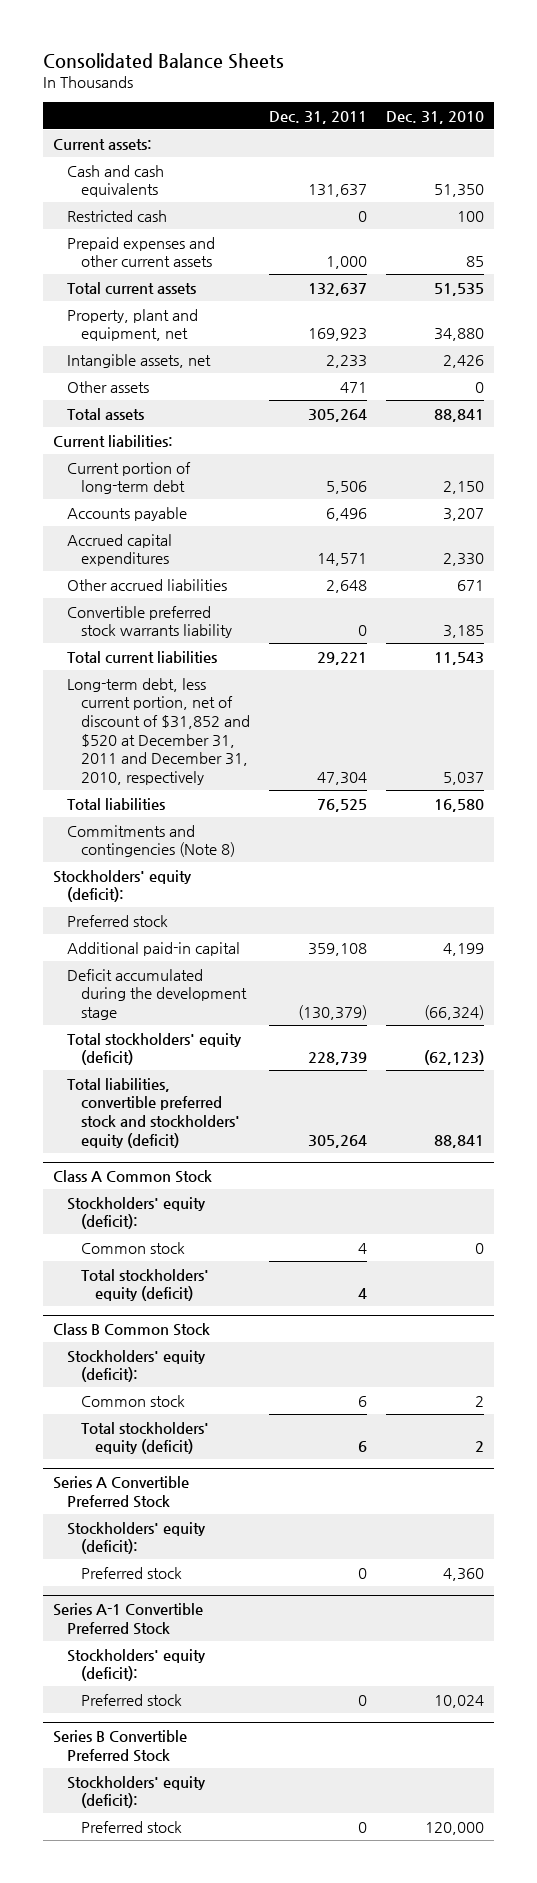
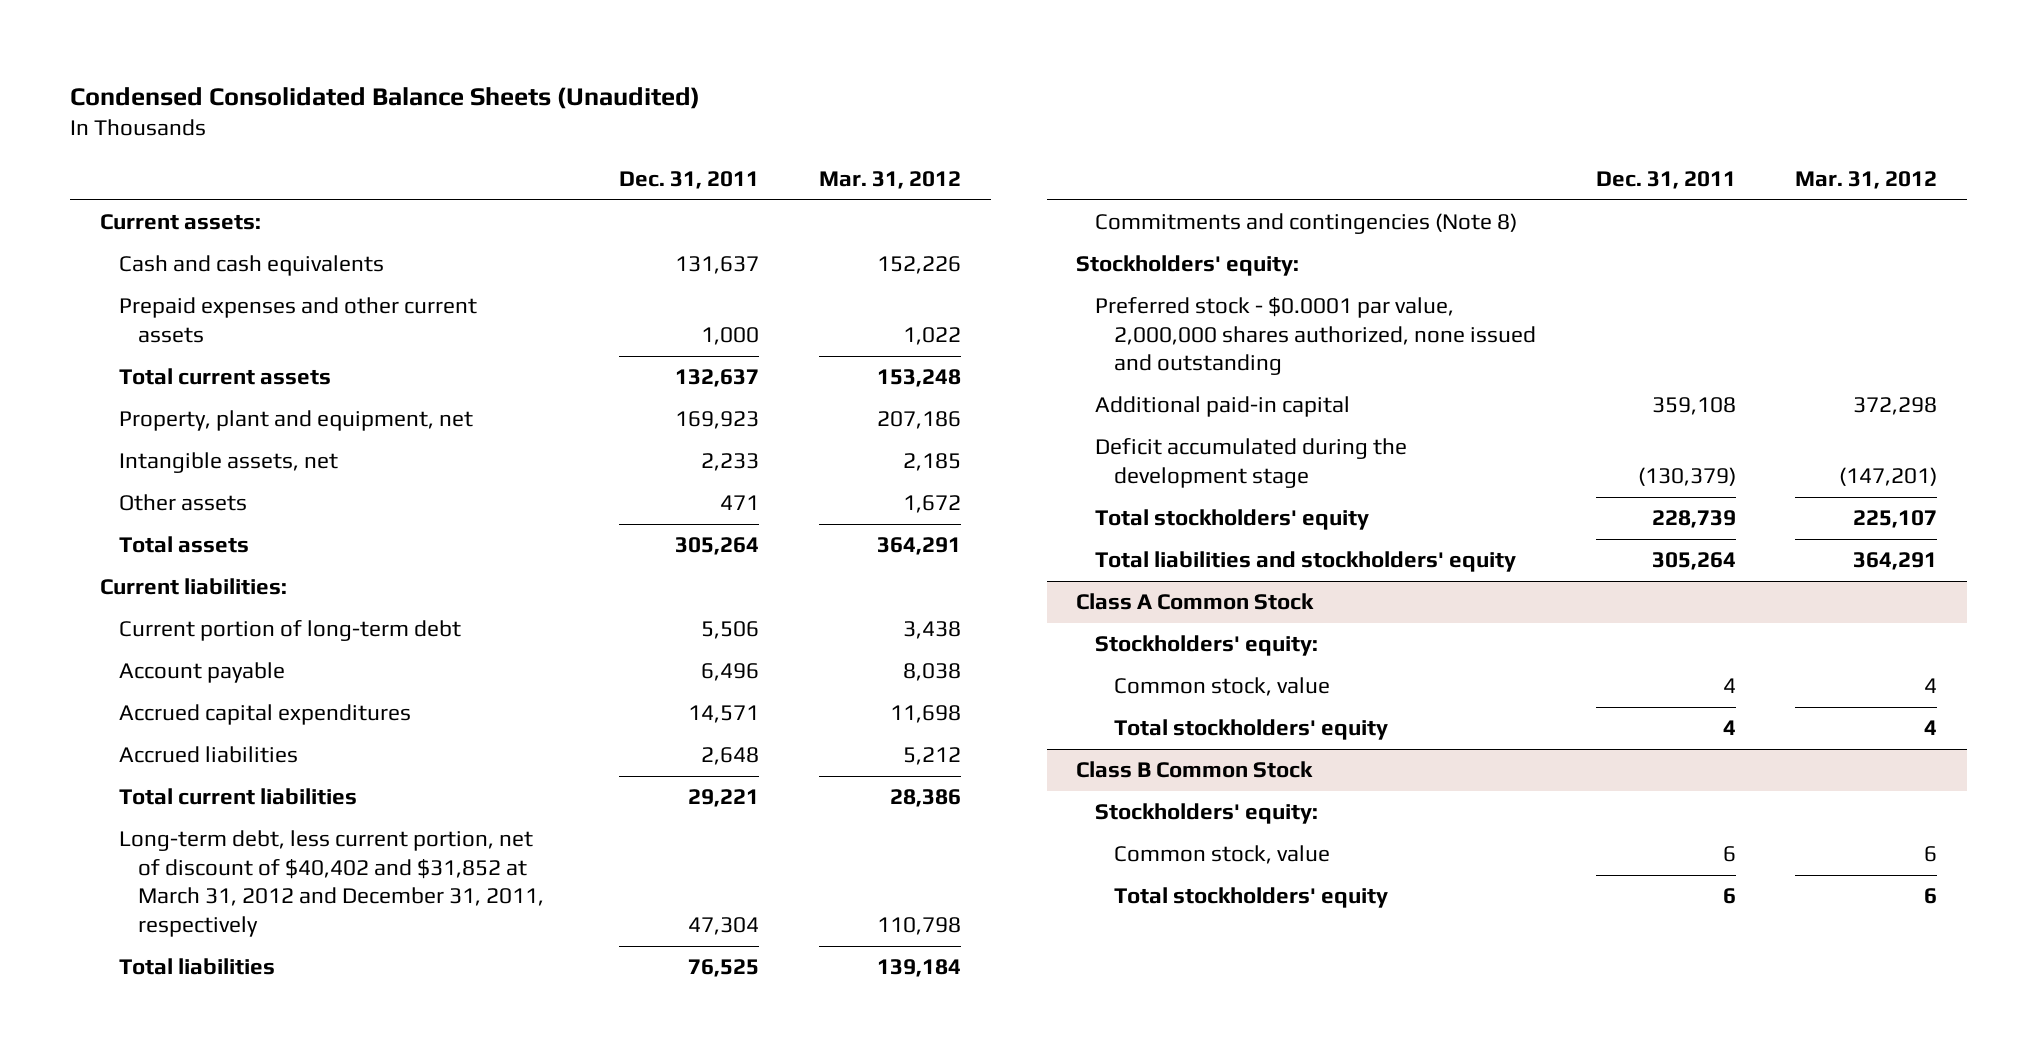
[43,52,285,69] Consolidated Balance Sheets -> [70,86,701,109] Condensed Consolidated Balance Sheets (Unaudited)
[386,110,485,124] Dec. 31, 2010 -> none
none -> [818,170,961,189] Mar. 31, 2012
[66,209,167,222] Restricted cash -> none
[66,506,187,521] Accounts payable -> [118,662,285,684] Account payable
[66,605,232,639] Convertible preferred stock warrants liability -> none
[66,578,227,591] Other accrued liabilities -> [118,746,298,764] Accrued liabilities
[66,677,250,785] Long-term debt, less current portion, net of discount of $31,852 and $520 at December 31, 2011 and December 31, 2010, respectively -> [118,830,544,937] Long-term debt, less current portion, net of discount of $40,402 and $31,852 at March 31, 2012 and December 31, 2011, respectively
[52,869,192,903] Stockholders' equity (deficit): -> [1076,255,1300,277] Stockholders' equity:
[66,914,168,927] Preferred stock -> [1095,297,1537,376] Preferred stock - $0.0001 par value, 2,000,000 shares authorized, none issued and outstanding
[66,1032,242,1066] Total stockholders' equity (deficit) -> [1095,509,1370,531] Total stockholders' equity
[66,1077,240,1148] Total liabilities, convertible preferred stock and stockholders' equity (deficit) -> [1095,551,1517,573] Total liabilities and stockholders' equity
[66,1196,206,1230] Stockholders' equity (deficit): -> [1095,635,1319,657] Stockholders' equity:
[80,1241,185,1254] Common stock -> [1114,677,1331,697] Common stock, value
[80,1268,209,1302] Total stockholders' equity (deficit) -> [1114,719,1389,741] Total stockholders' equity
[52,1475,189,1508] Series A Convertible Preferred Stock -> none
[66,1521,206,1555] Stockholders' equity (deficit): -> none
[80,1566,182,1579] Preferred stock -> none
[52,1602,203,1635] Series A-1 Convertible Preferred Stock -> none
[66,1648,206,1682] Stockholders' equity (deficit): -> none
[80,1693,182,1706] Preferred stock -> none
[52,1729,187,1762] Series B Convertible Preferred Stock -> none
[66,1775,206,1809] Stockholders' equity (deficit): -> none
[80,1820,182,1833] Preferred stock -> none
[66,1349,206,1383] Stockholders' equity (deficit): -> [1095,803,1319,825] Stockholders' equity:
[80,1394,185,1407] Common stock -> [1114,845,1331,865] Common stock, value
[80,1421,209,1455] Total stockholders' equity (deficit) -> [1114,887,1389,909] Total stockholders' equity

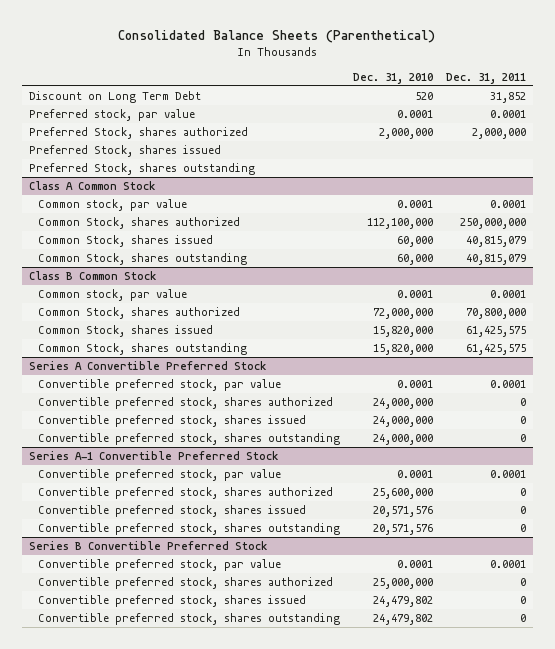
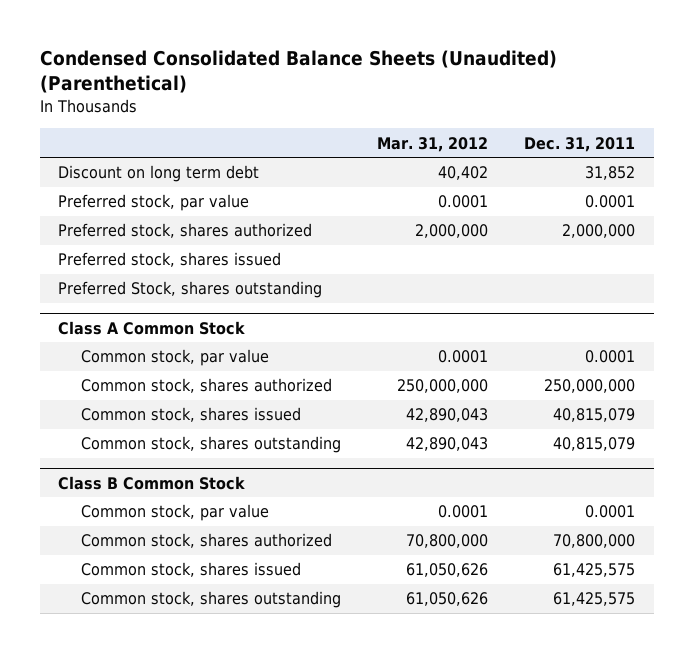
[118,30,436,44] Consolidated Balance Sheets (Parenthetical) -> [39,49,557,94] Condensed Consolidated Balance Sheets (Unaudited) (Parenthetical)
[353,72,434,84] Dec. 31, 2010 -> none
none -> [377,136,489,152] Mar. 31, 2012
[28,91,201,104] Discount on Long Term Debt -> [57,165,259,183] Discount on long term debt
[28,127,248,140] Preferred Stock, shares authorized -> [57,223,312,239] Preferred stock, shares authorized
[28,145,221,158] Preferred Stock, shares issued -> [57,252,281,268] Preferred stock, shares issued
[37,217,240,230] Common Stock, shares authorized -> [80,378,332,394] Common stock, shares authorized
[37,235,213,248] Common Stock, shares issued -> [80,407,301,423] Common stock, shares issued
[37,253,247,266] Common Stock, shares outstanding -> [80,436,341,454] Common stock, shares outstanding
[28,361,266,371] Series A Convertible Preferred Stock -> none
[37,379,281,392] Convertible preferred stock, par value -> none
[37,397,333,410] Convertible preferred stock, shares authorized -> none
[37,415,306,428] Convertible preferred stock, shares issued -> none
[37,433,340,446] Convertible preferred stock, shares outstanding -> none
[28,451,278,461] Series A-1 Convertible Preferred Stock -> none
[37,469,281,482] Convertible preferred stock, par value -> none
[37,487,333,500] Convertible preferred stock, shares authorized -> none
[37,505,306,518] Convertible preferred stock, shares issued -> none
[37,523,340,536] Convertible preferred stock, shares outstanding -> none
[28,541,267,551] Series B Convertible Preferred Stock -> none
[37,559,281,572] Convertible preferred stock, par value -> none
[37,577,333,590] Convertible preferred stock, shares authorized -> none
[37,595,306,608] Convertible preferred stock, shares issued -> none
[37,613,340,626] Convertible preferred stock, shares outstanding -> none
[37,307,240,320] Common Stock, shares authorized -> [80,533,332,549] Common stock, shares authorized
[37,325,213,338] Common Stock, shares issued -> [80,562,301,578] Common stock, shares issued
[37,343,247,356] Common Stock, shares outstanding -> [80,591,341,609] Common stock, shares outstanding

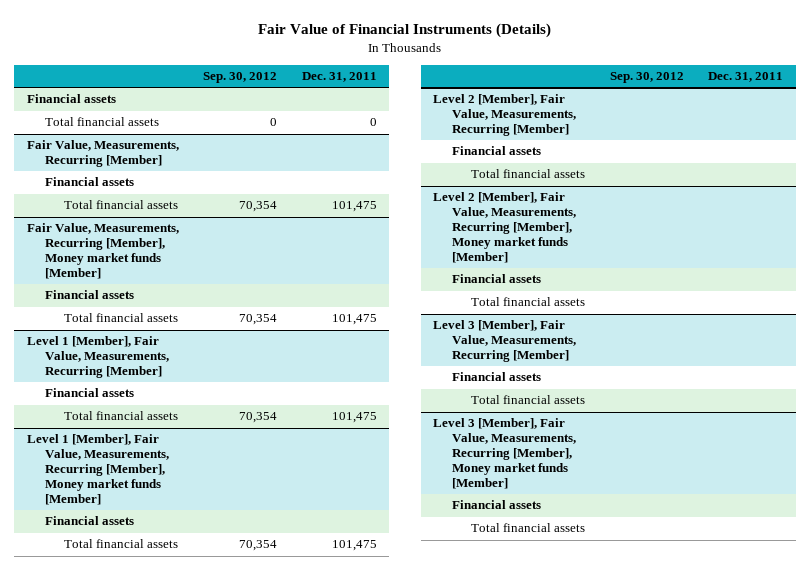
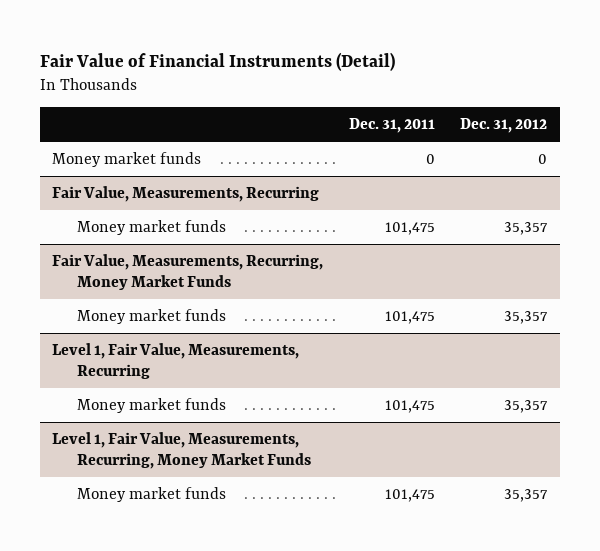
[258,23,552,39] Fair Value of Financial Instruments (Details) -> [39,51,395,71] Fair Value of Financial Instruments (Detail)
[203,72,278,84] Sep. 30, 2012 -> none
none -> [460,118,548,134] Dec. 31, 2012
[26,94,116,104] Financial assets -> none
[45,177,135,187] Financial assets -> none
[45,290,135,300] Financial assets -> none
[45,388,135,398] Financial assets -> none
[45,516,135,526] Financial assets -> none
[433,94,577,137] Level 2 [Member], Fair Value, Measurements, Recurring [Member] -> none
[452,146,542,156] Financial assets -> none
[470,169,585,179] Total financial assets -> none
[433,192,577,263] Level 2 [Member], Fair Value, Measurements, Recurring [Member], Money market funds [Member] -> none
[452,274,542,284] Financial assets -> none
[470,297,585,307] Total financial assets -> none
[433,320,577,363] Level 3 [Member], Fair Value, Measurements, Recurring [Member] -> none
[452,372,542,382] Financial assets -> none
[470,395,585,405] Total financial assets -> none
[433,418,577,489] Level 3 [Member], Fair Value, Measurements, Recurring [Member], Money market funds [Member] -> none
[452,500,542,510] Financial assets -> none
[470,523,585,533] Total financial assets -> none
[45,117,160,127] Total financial assets -> [52,152,202,168] Money market funds
[26,140,179,168] Fair Value, Measurements, Recurring [Member] -> [52,186,320,203] Fair Value, Measurements, Recurring
[63,200,178,210] Total financial assets -> [76,220,226,236] Money market funds
[26,223,179,279] Fair Value, Measurements, Recurring [Member], Money market funds [Member] -> [52,254,324,291] Fair Value, Measurements, Recurring, Money Market Funds
[63,313,178,323] Total financial assets -> [76,309,226,325] Money market funds
[26,336,170,379] Level 1 [Member], Fair Value, Measurements, Recurring [Member] -> [52,343,300,380] Level 1, Fair Value, Measurements, Recurring
[63,411,178,421] Total financial assets -> [76,398,226,414] Money market funds
[26,434,170,505] Level 1 [Member], Fair Value, Measurements, Recurring [Member], Money market funds [Member] -> [52,432,311,470] Level 1, Fair Value, Measurements, Recurring, Money Market Funds
[63,539,178,549] Total financial assets -> [76,487,226,503] Money market funds

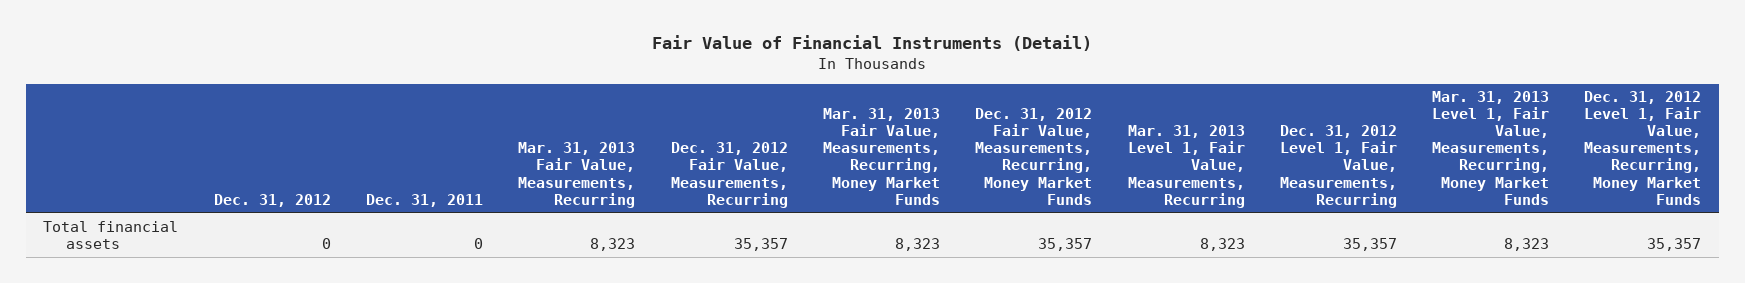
none -> [518,142,636,208] Mar. 31, 2013 Fair Value, Measurements, Recurring
none -> [670,142,788,208] Dec. 31, 2012 Fair Value, Measurements, Recurring
none -> [822,108,940,205] Mar. 31, 2013 Fair Value, Measurements, Recurring, Money Market Funds
none -> [975,108,1093,205] Dec. 31, 2012 Fair Value, Measurements, Recurring, Money Market Funds
none -> [1127,125,1245,208] Mar. 31, 2013 Level 1, Fair Value, Measurements, Recurring
none -> [1279,125,1397,208] Dec. 31, 2012 Level 1, Fair Value, Measurements, Recurring
none -> [1432,91,1550,205] Mar. 31, 2013 Level 1, Fair Value, Measurements, Recurring, Money Market Funds
none -> [1584,91,1702,205] Dec. 31, 2012 Level 1, Fair Value, Measurements, Recurring, Money Market Funds
[52,186,320,203] Fair Value, Measurements, Recurring -> none
[76,220,226,236] Money market funds -> none
[52,254,324,291] Fair Value, Measurements, Recurring, Money Market Funds -> none
[76,309,226,325] Money market funds -> none
[52,343,300,380] Level 1, Fair Value, Measurements, Recurring -> none
[76,398,226,414] Money market funds -> none
[52,432,311,470] Level 1, Fair Value, Measurements, Recurring, Money Market Funds -> none
[76,487,226,503] Money market funds -> none
[52,152,202,168] Money market funds -> [43,220,179,249] Total financial assets

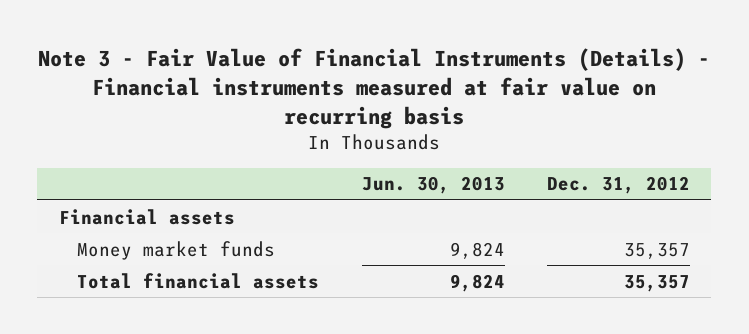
[652,34,1093,51] Fair Value of Financial Instruments (Detail) -> [38,48,711,129] Note 3 - Fair Value of Financial Instruments (Details) - Financial instruments measured at fair value on recurring basis
[365,193,483,207] Dec. 31, 2011 -> none
[518,142,636,208] Mar. 31, 2013 Fair Value, Measurements, Recurring -> none
[670,142,788,208] Dec. 31, 2012 Fair Value, Measurements, Recurring -> none
[822,108,940,205] Mar. 31, 2013 Fair Value, Measurements, Recurring, Money Market Funds -> none
[975,108,1093,205] Dec. 31, 2012 Fair Value, Measurements, Recurring, Money Market Funds -> none
[1127,125,1245,208] Mar. 31, 2013 Level 1, Fair Value, Measurements, Recurring -> none
[1279,125,1397,208] Dec. 31, 2012 Level 1, Fair Value, Measurements, Recurring -> none
[1432,91,1550,205] Mar. 31, 2013 Level 1, Fair Value, Measurements, Recurring, Money Market Funds -> none
[1584,91,1702,205] Dec. 31, 2012 Level 1, Fair Value, Measurements, Recurring, Money Market Funds -> none
none -> [361,176,505,195] Jun. 30, 2013
none -> [58,208,235,225] Financial assets
none -> [77,240,276,260] Money market funds
[321,237,331,249] 0 -> [624,274,691,292] 35,357

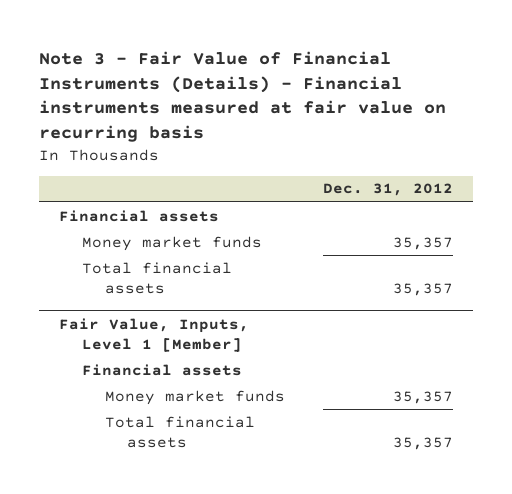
[361,176,505,195] Jun. 30, 2013 -> none
none -> [58,317,249,352] Fair Value, Inputs, Level 1 [Member]
none -> [81,363,242,376] Financial assets
none -> [104,389,285,405] Money market funds
none -> [104,415,255,448] Total financial assets

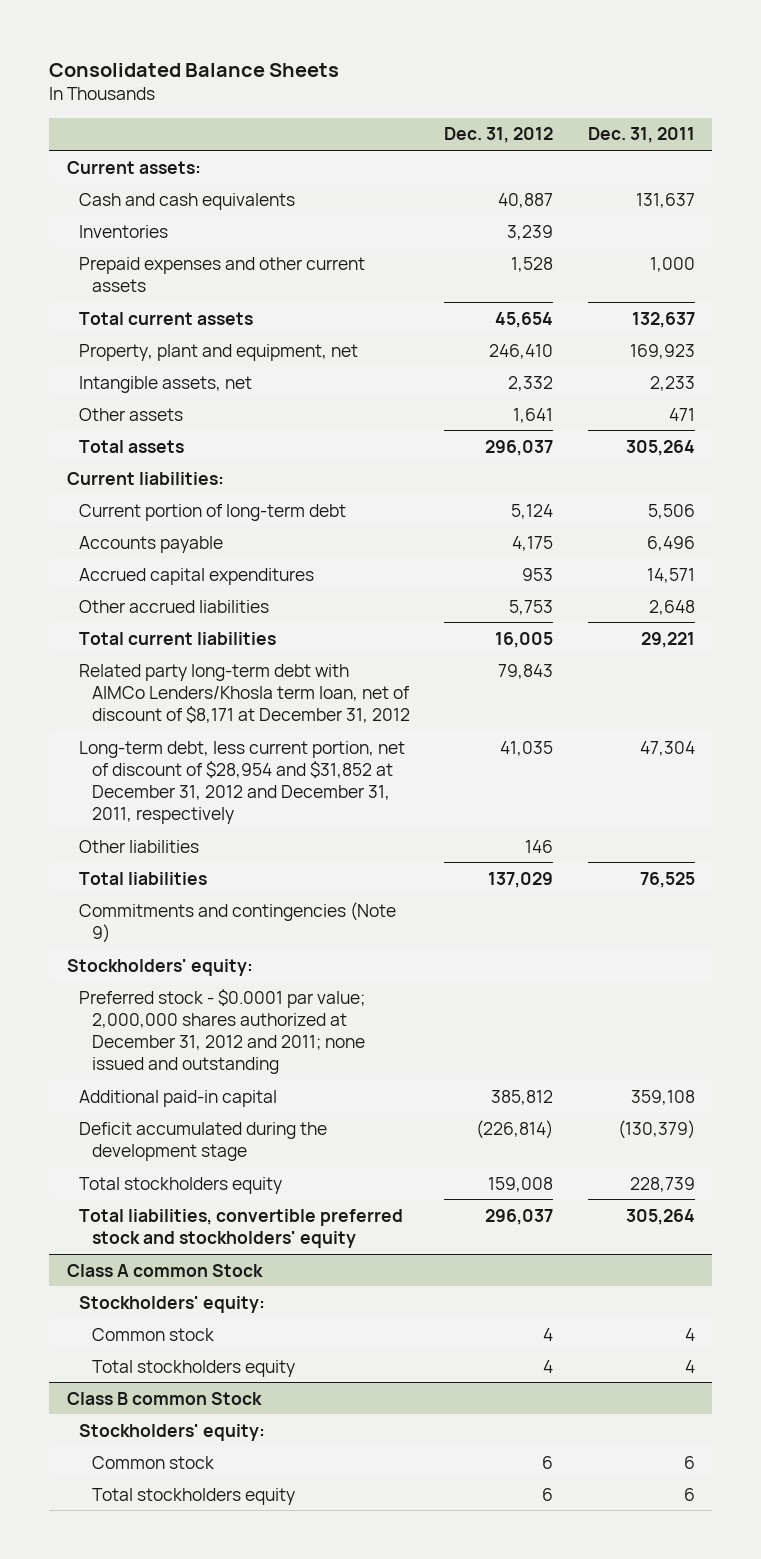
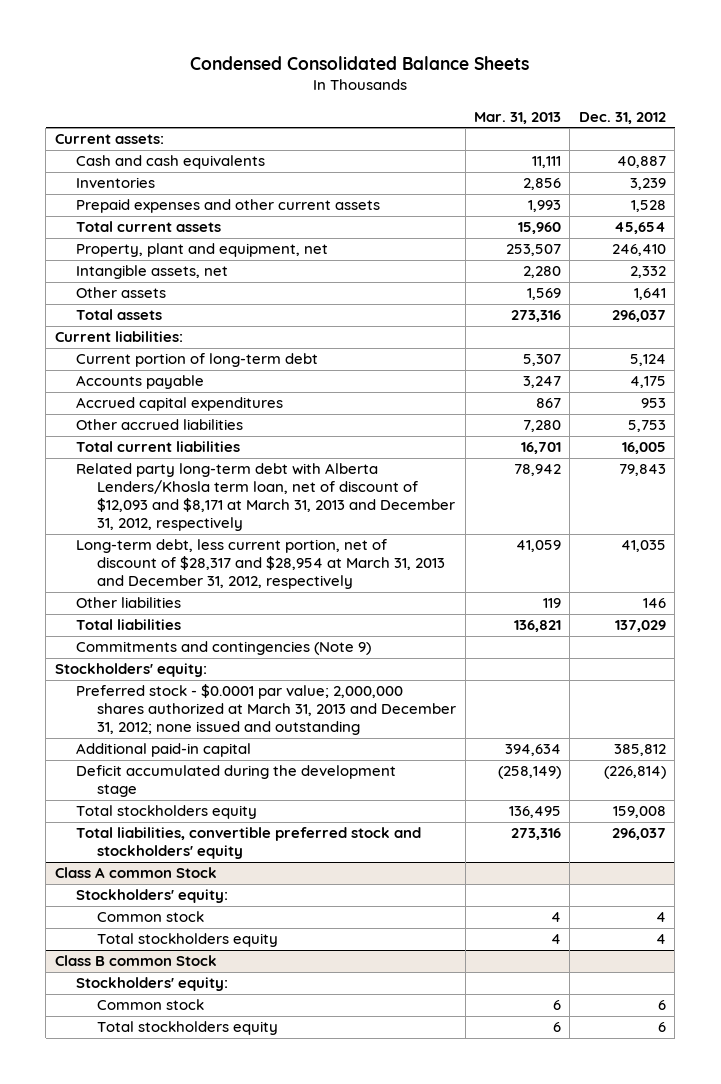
[49,62,340,77] Consolidated Balance Sheets -> [190,55,530,70] Condensed Consolidated Balance Sheets
[587,127,695,144] Dec. 31, 2011 -> none
none -> [474,111,562,124] Mar. 31, 2013
[79,663,410,723] Related party long-term debt with AIMCo Lenders/Khosla term loan, net of discount of $8,171 at December 31, 2012 -> [76,463,456,532] Related party long-term debt with Alberta Lenders/Khosla term loan, net of discount of $12,093 and $8,171 at March 31, 2013 and December 31, 2012, respectively
[79,740,406,825] Long-term debt, less current portion, net of discount of $28,954 and $31,852 at December 31, 2012 and December 31, 2011, respectively -> [76,539,446,590] Long-term debt, less current portion, net of discount of $28,317 and $28,954 at March 31, 2013 and December 31, 2012, respectively
[79,988,366,1075] Preferred stock - $0.0001 par value; 2,000,000 shares authorized at December 31, 2012 and 2011; none issued and outstanding -> [76,684,457,736] Preferred stock - $0.0001 par value; 2,000,000 shares authorized at March 31, 2013 and December 31, 2012; none issued and outstanding

